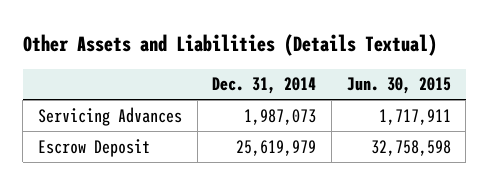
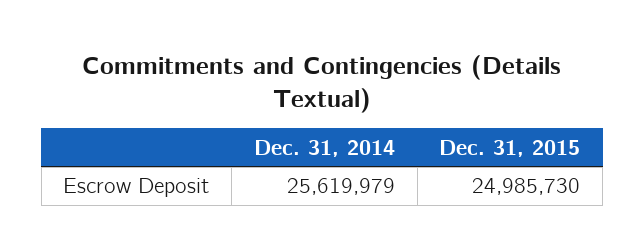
[22,33,437,56] Other Assets and Liabilities (Details Textual) -> [81,55,561,114] Commitments and Contingencies (Details Textual)
[346,77,451,95] Jun. 30, 2015 -> none
none -> [439,139,581,157] Dec. 31, 2015
[37,106,182,126] Servicing Advances -> none

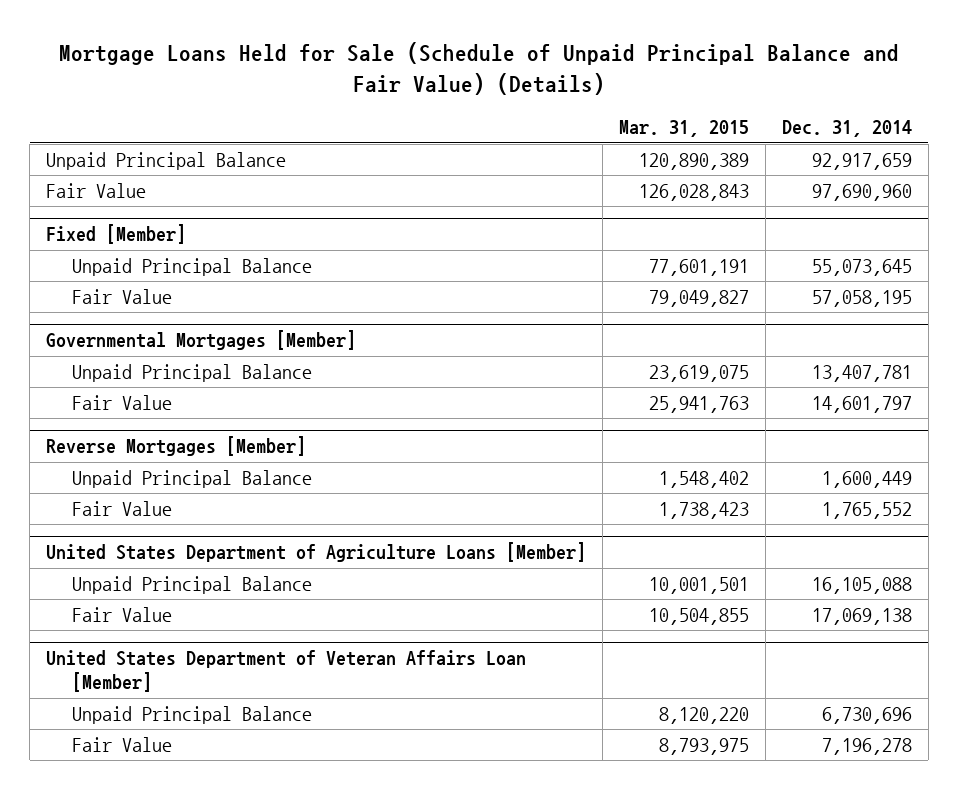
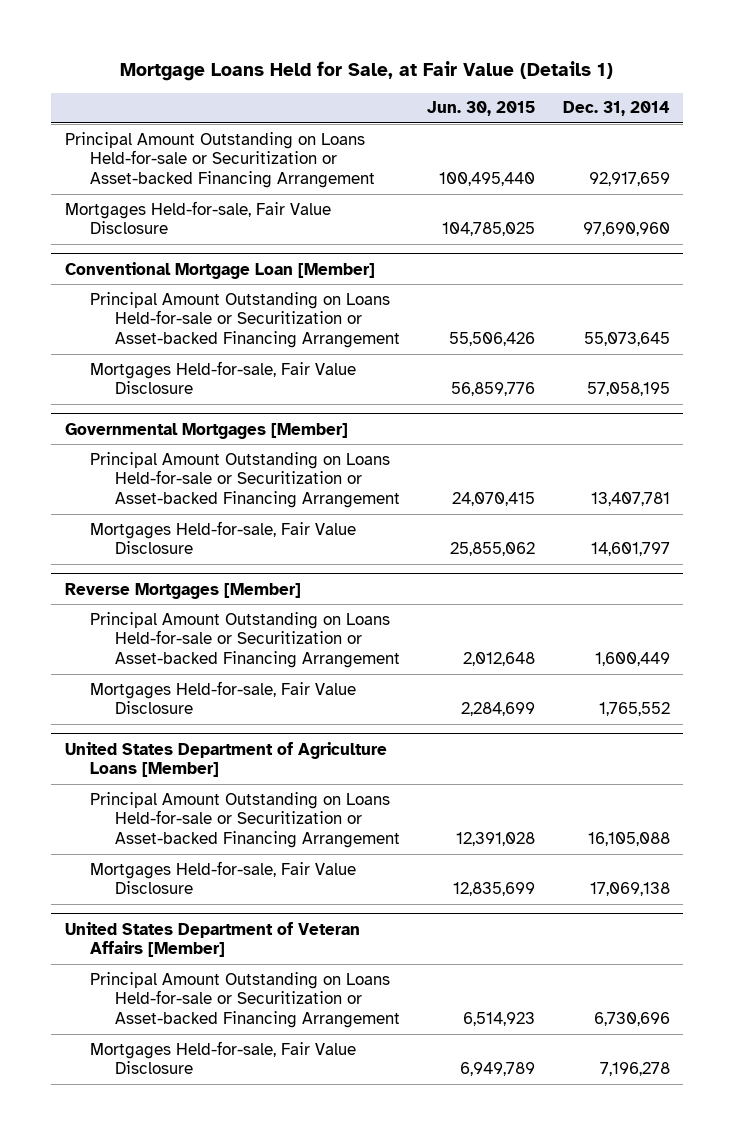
[58,42,899,96] Mortgage Loans Held for Sale (Schedule of Unpaid Principal Balance and Fair Value) (Details) -> [120,61,614,82] Mortgage Loans Held for Sale, at Fair Value (Details 1)
[618,120,749,138] Mar. 31, 2015 -> none
none -> [427,101,536,117] Jun. 30, 2015
[45,152,286,171] Unpaid Principal Balance -> [64,131,375,189] Principal Amount Outstanding on Loans Held-for-sale or Securitization or Asset-backed Financing Arrangement
[45,183,146,199] Fair Value -> [64,200,331,235] Mortgages Held-for-sale, Fair Value Disclosure
[45,224,186,245] Fixed [Member] -> [64,261,375,279] Conventional Mortgage Loan [Member]
[71,258,312,277] Unpaid Principal Balance -> [89,291,401,349] Principal Amount Outstanding on Loans Held-for-sale or Securitization or Asset-backed Financing Arrangement
[71,289,172,305] Fair Value -> [89,360,356,395] Mortgages Held-for-sale, Fair Value Disclosure
[71,364,312,383] Unpaid Principal Balance -> [89,451,401,509] Principal Amount Outstanding on Loans Held-for-sale or Securitization or Asset-backed Financing Arrangement
[71,395,172,411] Fair Value -> [89,520,356,555] Mortgages Held-for-sale, Fair Value Disclosure
[71,470,312,489] Unpaid Principal Balance -> [89,611,401,669] Principal Amount Outstanding on Loans Held-for-sale or Securitization or Asset-backed Financing Arrangement
[71,501,172,517] Fair Value -> [89,680,356,715] Mortgages Held-for-sale, Fair Value Disclosure
[71,576,312,595] Unpaid Principal Balance -> [89,791,401,849] Principal Amount Outstanding on Loans Held-for-sale or Securitization or Asset-backed Financing Arrangement
[71,607,172,623] Fair Value -> [89,860,356,895] Mortgages Held-for-sale, Fair Value Disclosure
[45,650,526,693] United States Department of Veteran Affairs Loan [Member] -> [64,921,360,958] United States Department of Veteran Affairs [Member]
[71,706,312,725] Unpaid Principal Balance -> [89,971,401,1029] Principal Amount Outstanding on Loans Held-for-sale or Securitization or Asset-backed Financing Arrangement
[71,737,172,753] Fair Value -> [89,1040,356,1075] Mortgages Held-for-sale, Fair Value Disclosure

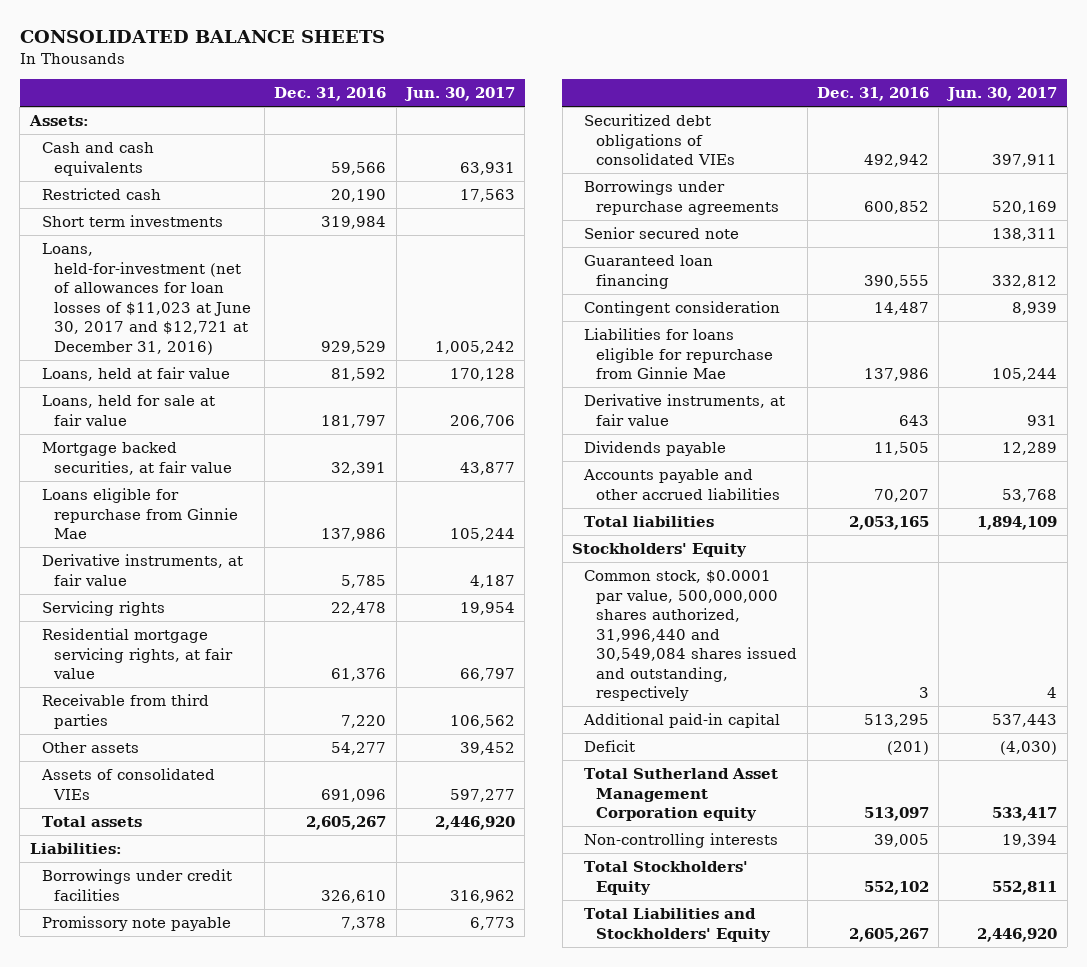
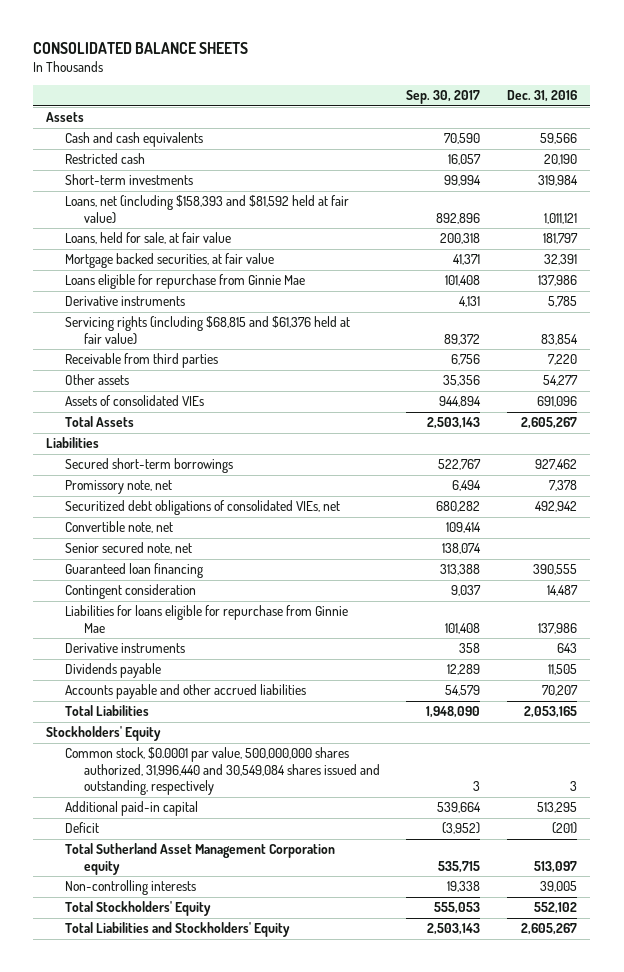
[403,86,515,101] Jun. 30, 2017 -> none
none -> [406,90,481,105] Sep. 30, 2017
[28,115,89,127] Assets: -> [46,112,85,123] Assets
[41,243,251,355] Loans, held-for-investment (net of allowances for loan losses of $11,023 at June 30, 2017 and $12,721 at December 31, 2016) -> none
[41,367,230,382] Loans, held at fair value -> none
[41,215,223,228] Short term investments -> [65,174,194,186] Short-term investments
none -> [65,195,350,224] Loans, net (including $158,393 and $81,592 held at fair value)
[41,395,215,426] Loans, held for sale at fair value -> [65,232,232,245] Loans, held for sale, at fair value
[41,601,165,617] Servicing rights -> none
[41,628,233,680] Residential mortgage servicing rights, at fair value -> none
[41,554,243,586] Derivative instruments, at fair value -> [65,296,186,307] Derivative instruments
none -> [65,316,351,345] Servicing rights (including $68,815 and $61,376 held at fair value)
[41,869,232,901] Borrowings under credit facilities -> none
[584,180,780,215] Borrowings under repurchase agreements -> none
[41,816,142,828] Total assets -> [65,416,135,428] Total Assets
[29,843,122,855] Liabilities: -> [46,437,100,449] Liabilities
none -> [65,458,234,474] Secured short-term borrowings
[41,916,231,932] Promissory note payable -> [65,480,173,495] Promissory note, net
[584,114,736,166] Securitized debt obligations of consolidated VIEs -> [65,500,341,516] Securitized debt obligations of consolidated VIEs, net
none -> [65,521,174,534] Convertible note, net
[584,227,740,240] Senior secured note -> [65,542,193,555] Senior secured note, net
[584,394,786,426] Derivative instruments, at fair value -> [65,643,186,654] Derivative instruments
[584,516,715,528] Total liabilities -> [65,705,150,717] Total Liabilities

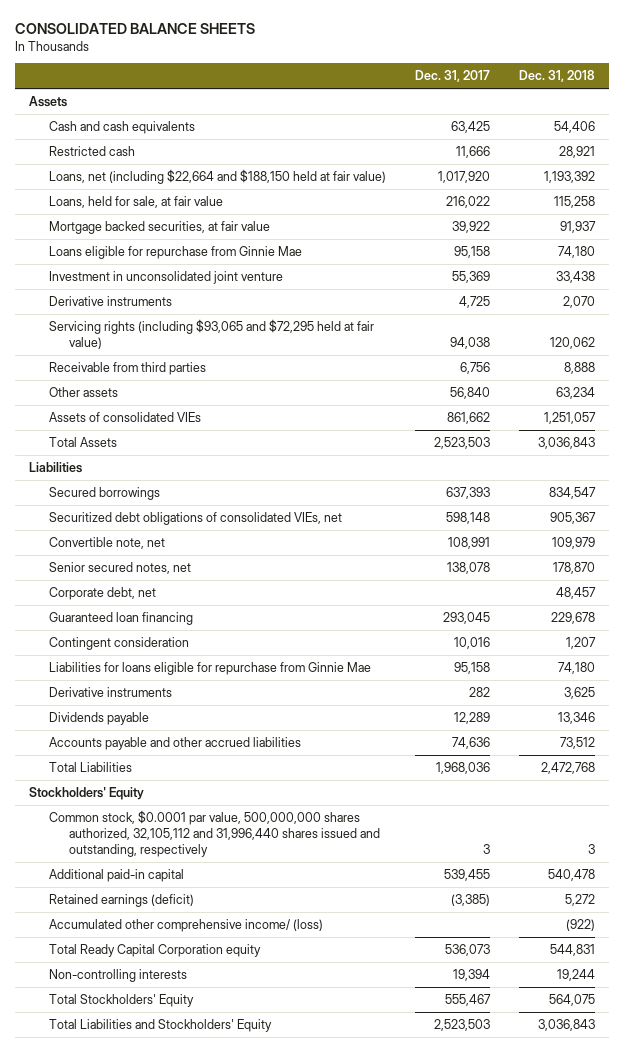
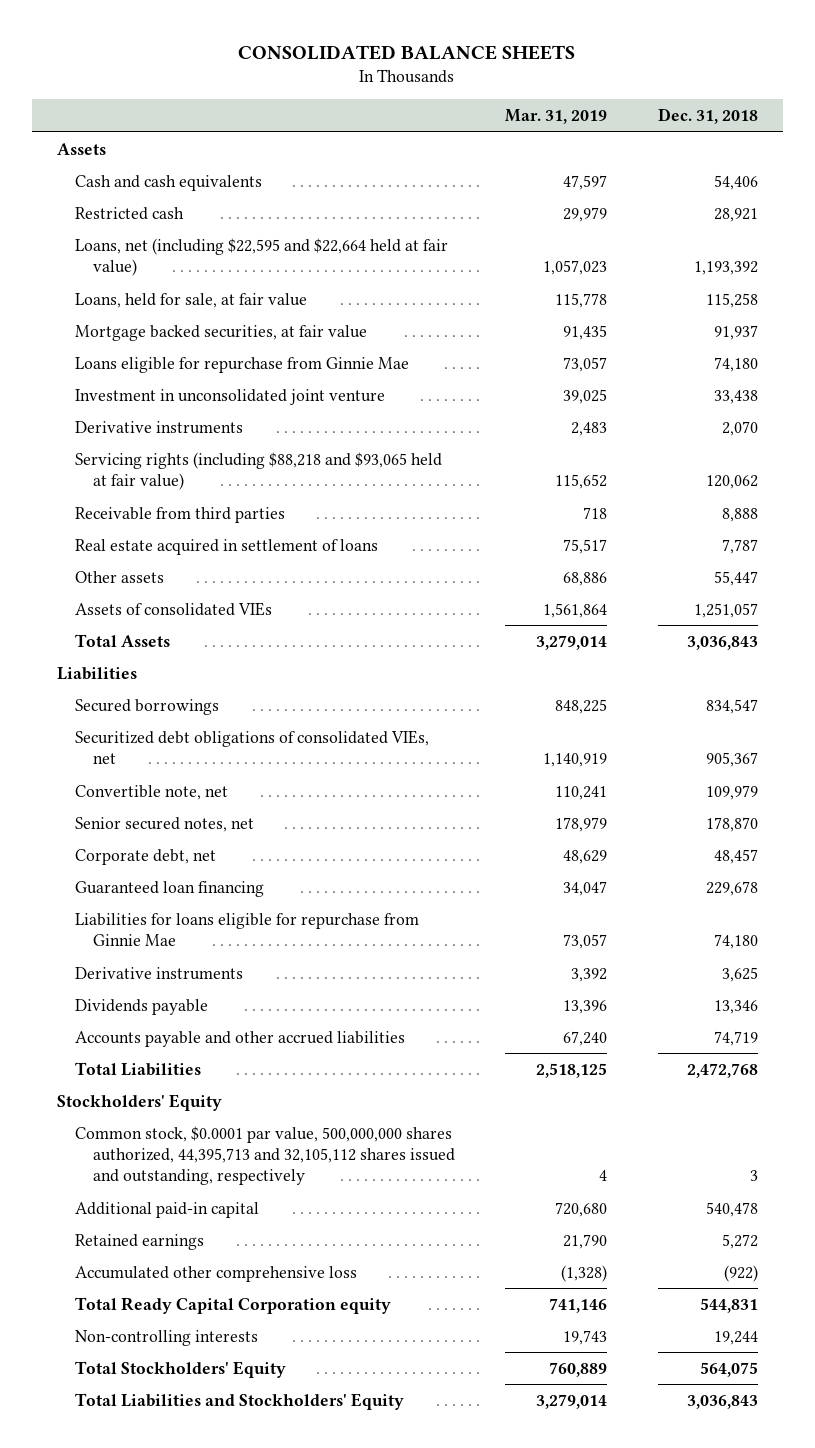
[414,70,490,83] Dec. 31, 2017 -> none
none -> [505,109,608,125] Mar. 31, 2019
[48,169,386,185] Loans, net (including $22,664 and $188,150 held at fair value) -> [74,237,448,277] Loans, net (including $22,595 and $22,664 held at fair value)
[48,319,374,350] Servicing rights (including $93,065 and $72,295 held at fair value) -> [74,451,442,491] Servicing rights (including $88,218 and $93,065 held at fair value)
none -> [74,538,378,555] Real estate acquired in settlement of loans
[555,387,595,400] 63,234 -> [713,570,758,586] 55,447
[48,637,189,651] Contingent consideration -> none
[559,737,595,750] 73,512 -> [713,1030,758,1046] 74,719
[48,810,380,858] Common stock, $0.0001 par value, 500,000,000 shares authorized, 32,105,112 and 31,996,440 shares issued and outstanding, respectively -> [74,1125,455,1186] Common stock, $0.0001 par value, 500,000,000 shares authorized, 44,395,713 and 32,105,112 shares issued and outstanding, respectively
[48,894,194,908] Retained earnings (deficit) -> [74,1233,204,1250] Retained earnings
[48,919,323,933] Accumulated other comprehensive income/ (loss) -> [74,1265,357,1282] Accumulated other comprehensive loss

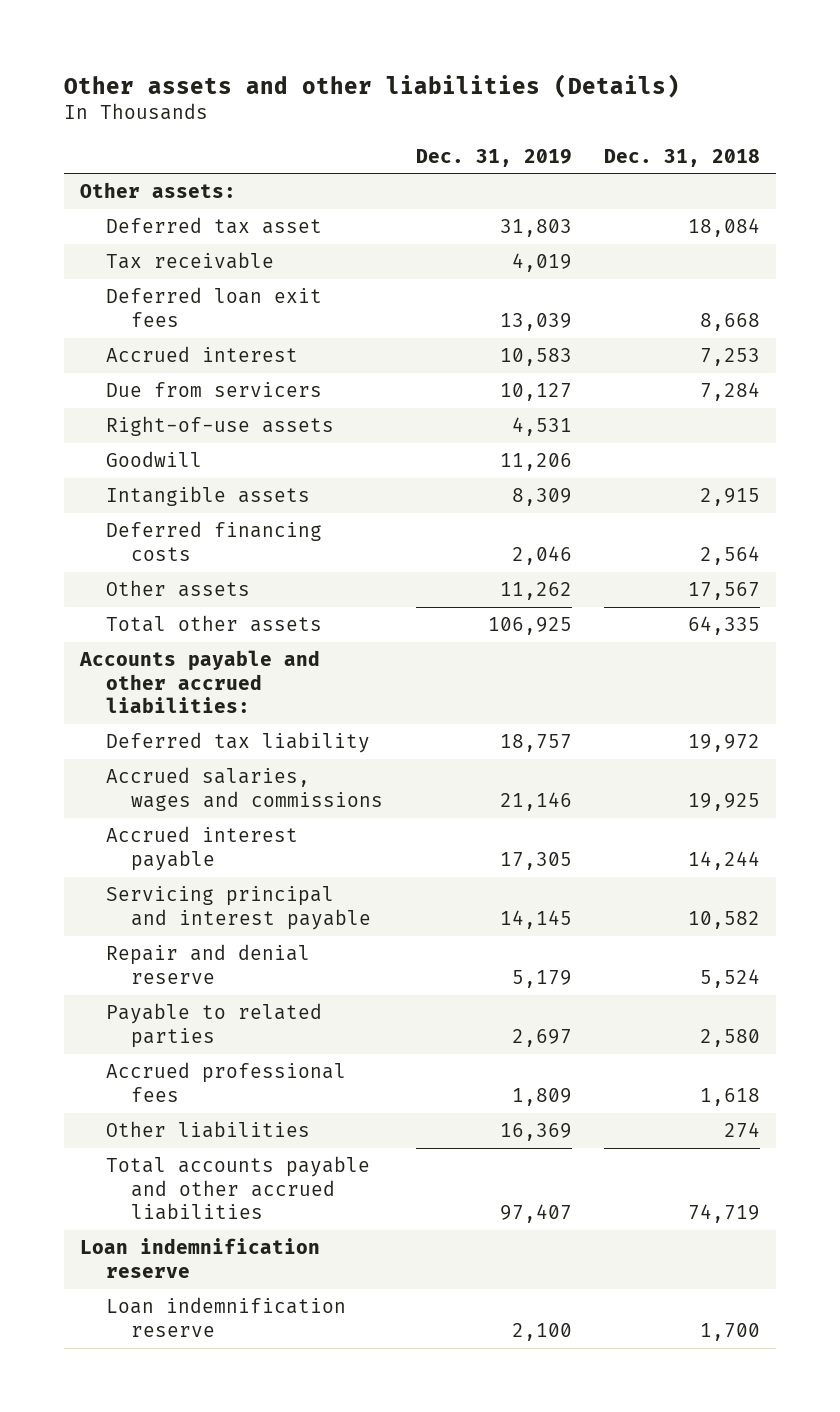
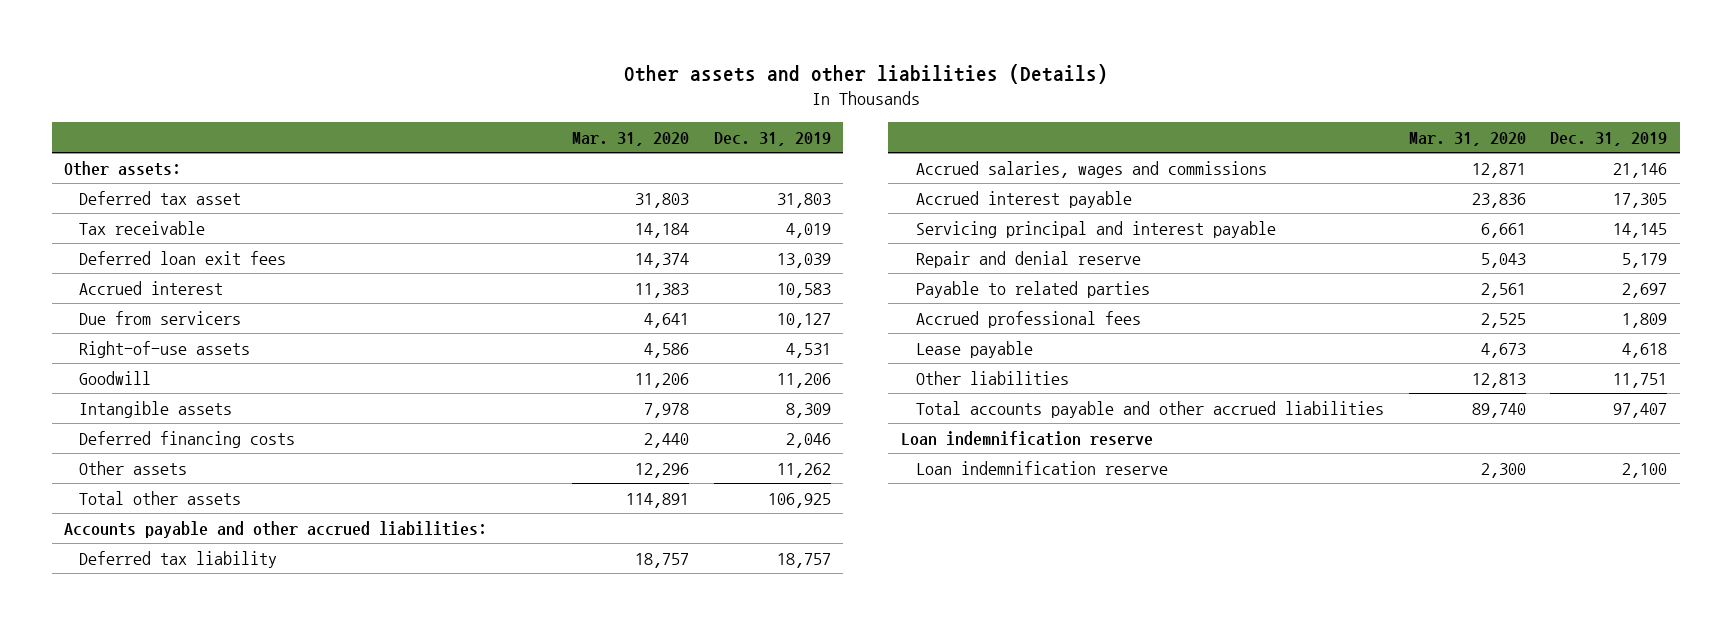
[604,148,761,167] Dec. 31, 2018 -> none
none -> [571,132,689,147] Mar. 31, 2020
none -> [915,340,1033,358] Lease payable
[499,1123,572,1142] 16,369 -> [1613,372,1668,388] 11,751

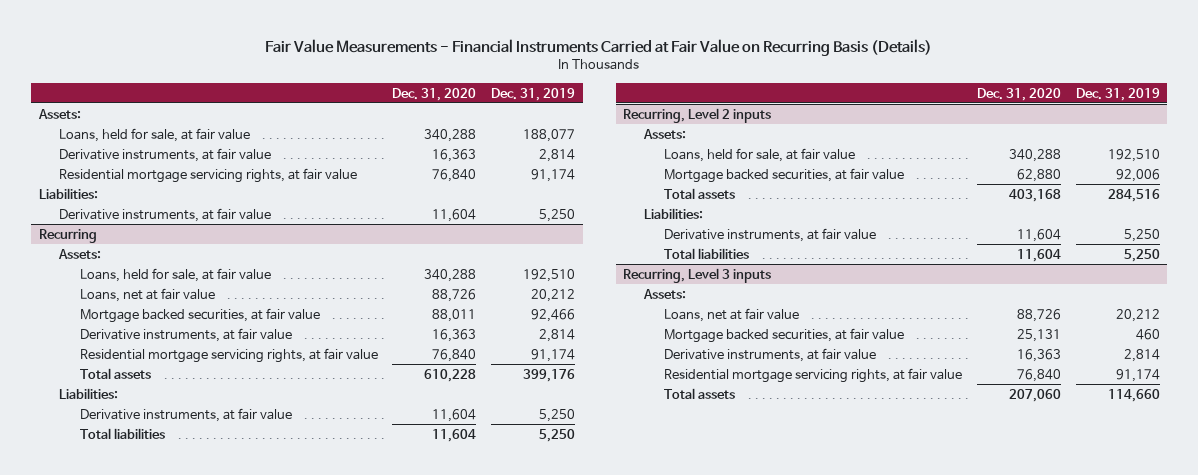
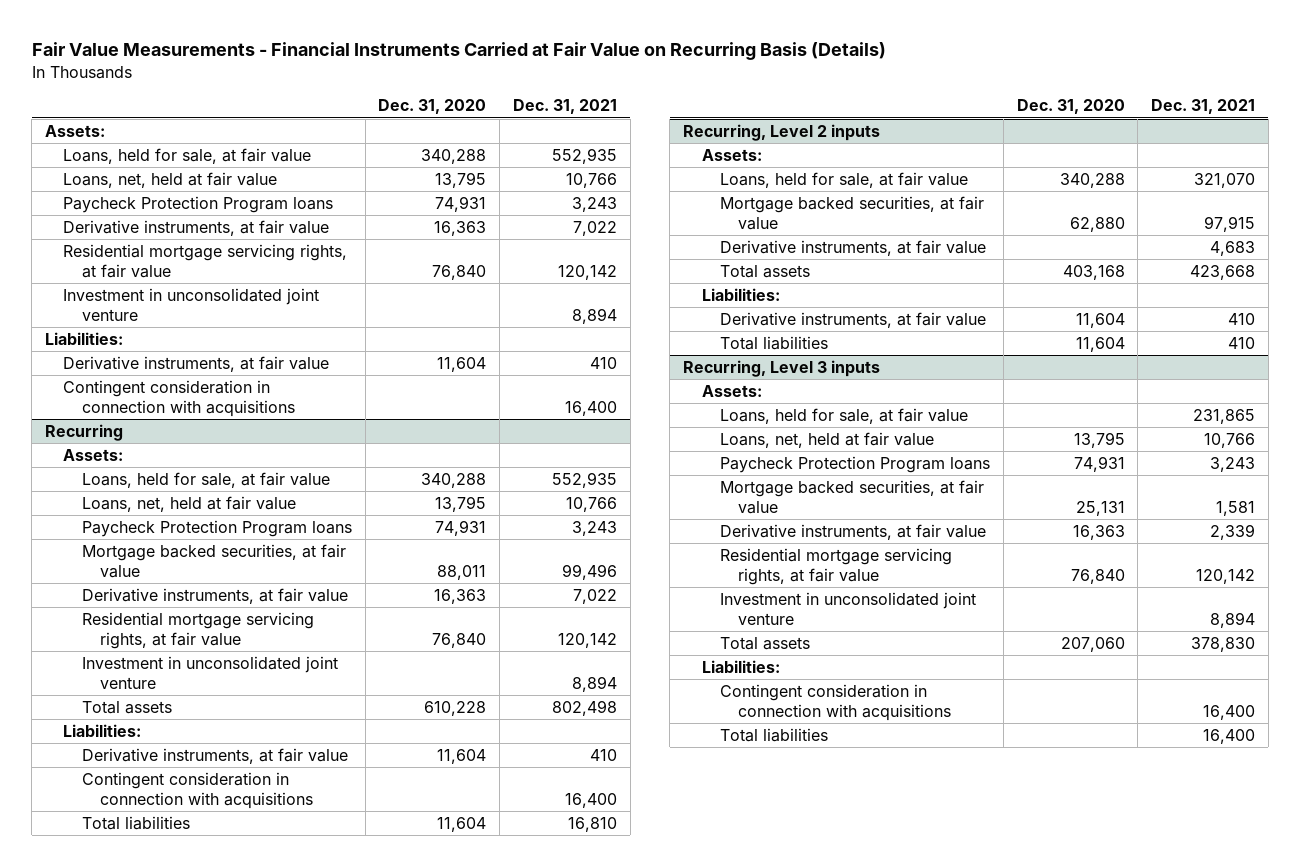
[491,87,576,101] Dec. 31, 2019 -> none
none -> [512,99,617,115] Dec. 31, 2021
none -> [63,171,278,188] Loans, net, held at fair value
none -> [63,195,334,213] Paycheck Protection Program loans
none -> [63,287,320,321] Investment in unconsolidated joint venture
none -> [63,379,295,417] Contingent consideration in connection with acquisitions
[79,287,215,302] Loans, net at fair value -> [81,495,296,512] Loans, net, held at fair value
[432,288,477,302] 88,726 -> [435,495,487,512] 13,795
none -> [81,519,352,537] Paycheck Protection Program loans
none -> [81,655,338,689] Investment in unconsolidated joint venture
none -> [81,771,314,809] Contingent consideration in connection with acquisitions
none -> [719,239,986,256] Derivative instruments, at fair value
none -> [719,407,968,424] Loans, held for sale, at fair value
[664,307,800,322] Loans, net at fair value -> [719,431,934,448] Loans, net, held at fair value
[1016,308,1061,322] 88,726 -> [1073,431,1125,448] 13,795
none -> [719,455,990,473] Paycheck Protection Program loans
none -> [719,591,976,625] Investment in unconsolidated joint venture
none -> [701,659,780,673] Liabilities:
none -> [719,683,952,721] Contingent consideration in connection with acquisitions
none -> [719,727,828,742] Total liabilities

